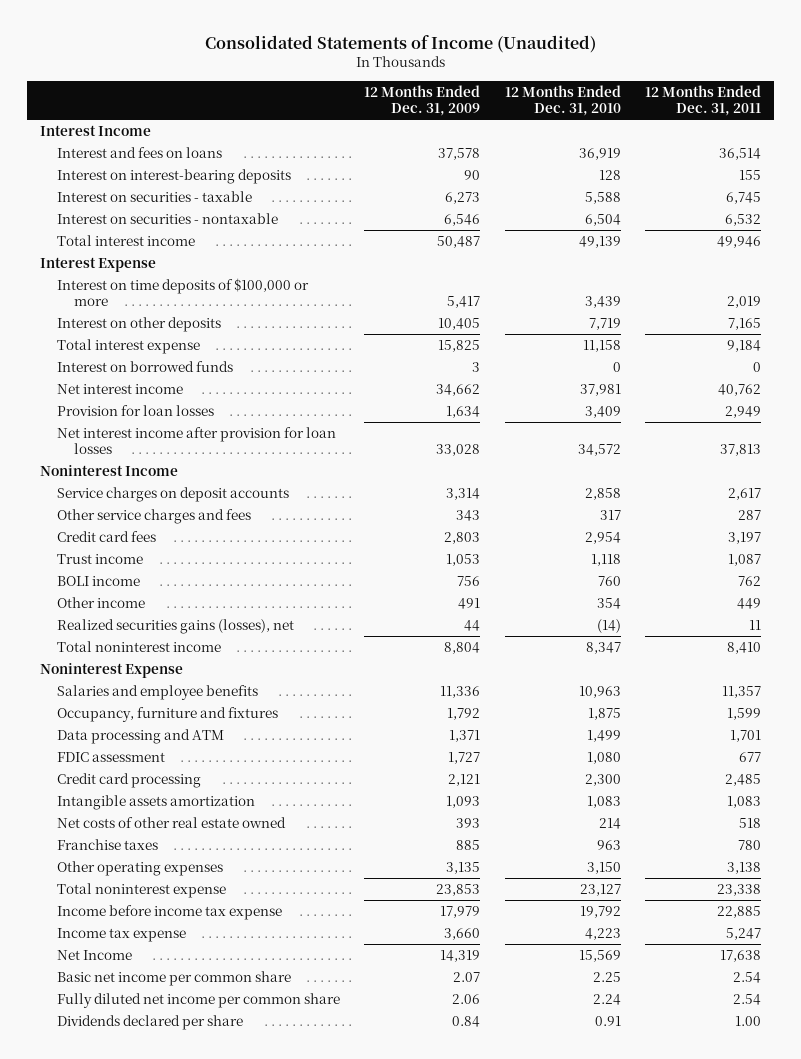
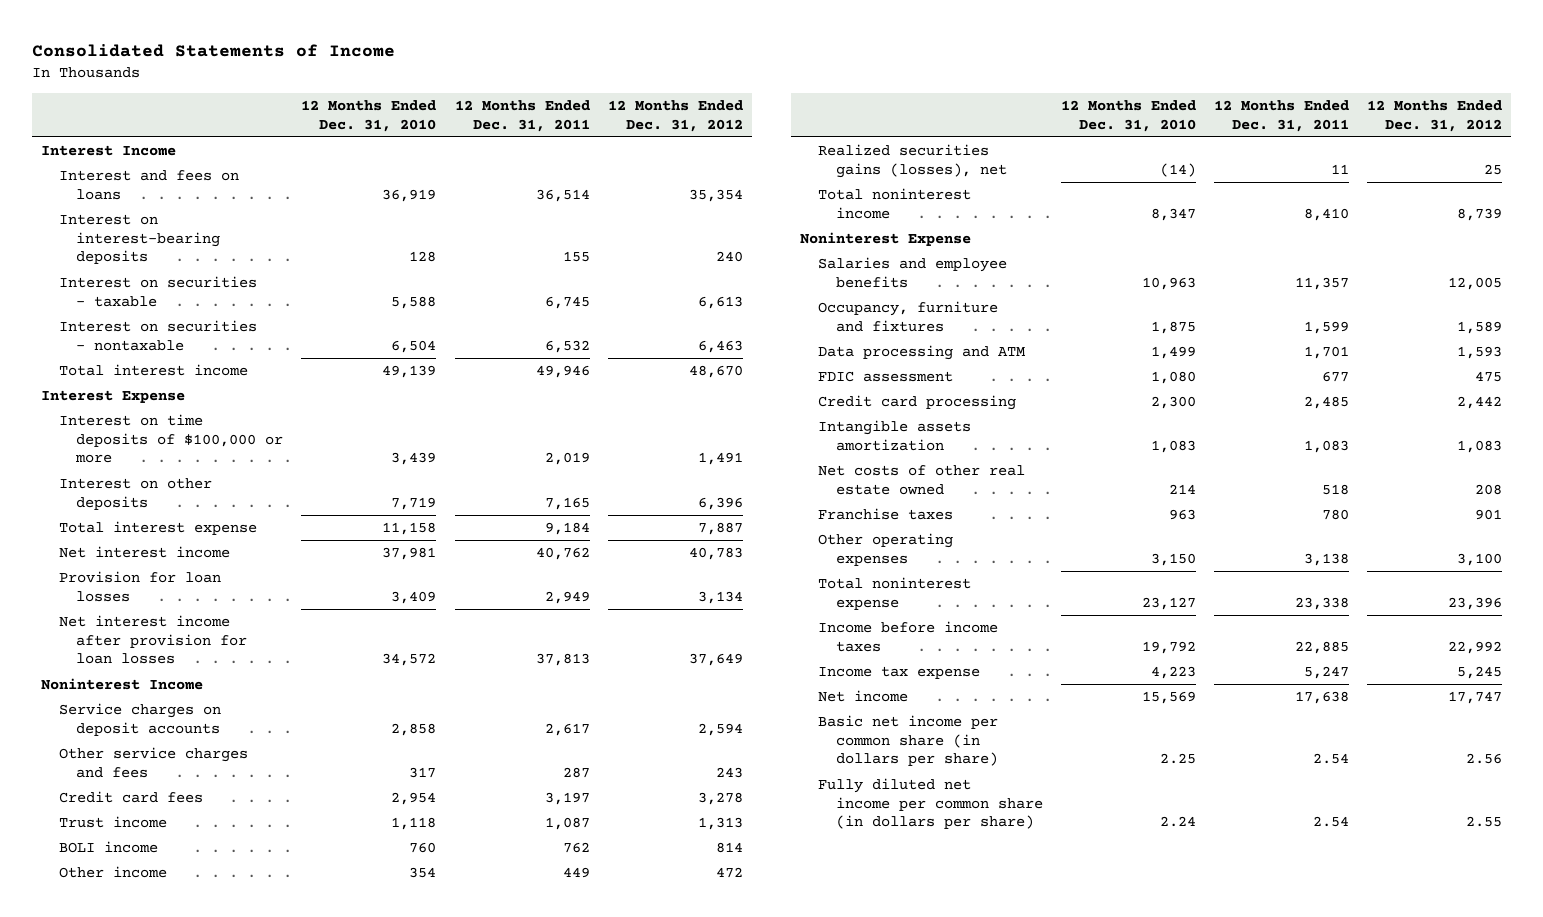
[204,34,596,53] Consolidated Statements of Income (Unaudited) -> [31,44,395,58] Consolidated Statements of Income
[364,85,481,117] 12 Months Ended Dec. 31, 2009 -> none
none -> [607,99,743,132] 12 Months Ended Dec. 31, 2012
[56,361,233,373] Interest on borrowed funds -> none
[56,905,282,921] Income before income tax expense -> [817,621,998,652] Income before income taxes
[56,1015,243,1031] Dividends declared per share -> none
[56,950,132,961] Net Income -> [817,690,908,703] Net income
[56,971,291,987] Basic net income per common share -> [817,715,998,767] Basic net income per common share (in dollars per share)
[56,993,340,1009] Fully diluted net income per common share -> [817,778,1043,830] Fully diluted net income per common share (in dollars per share)

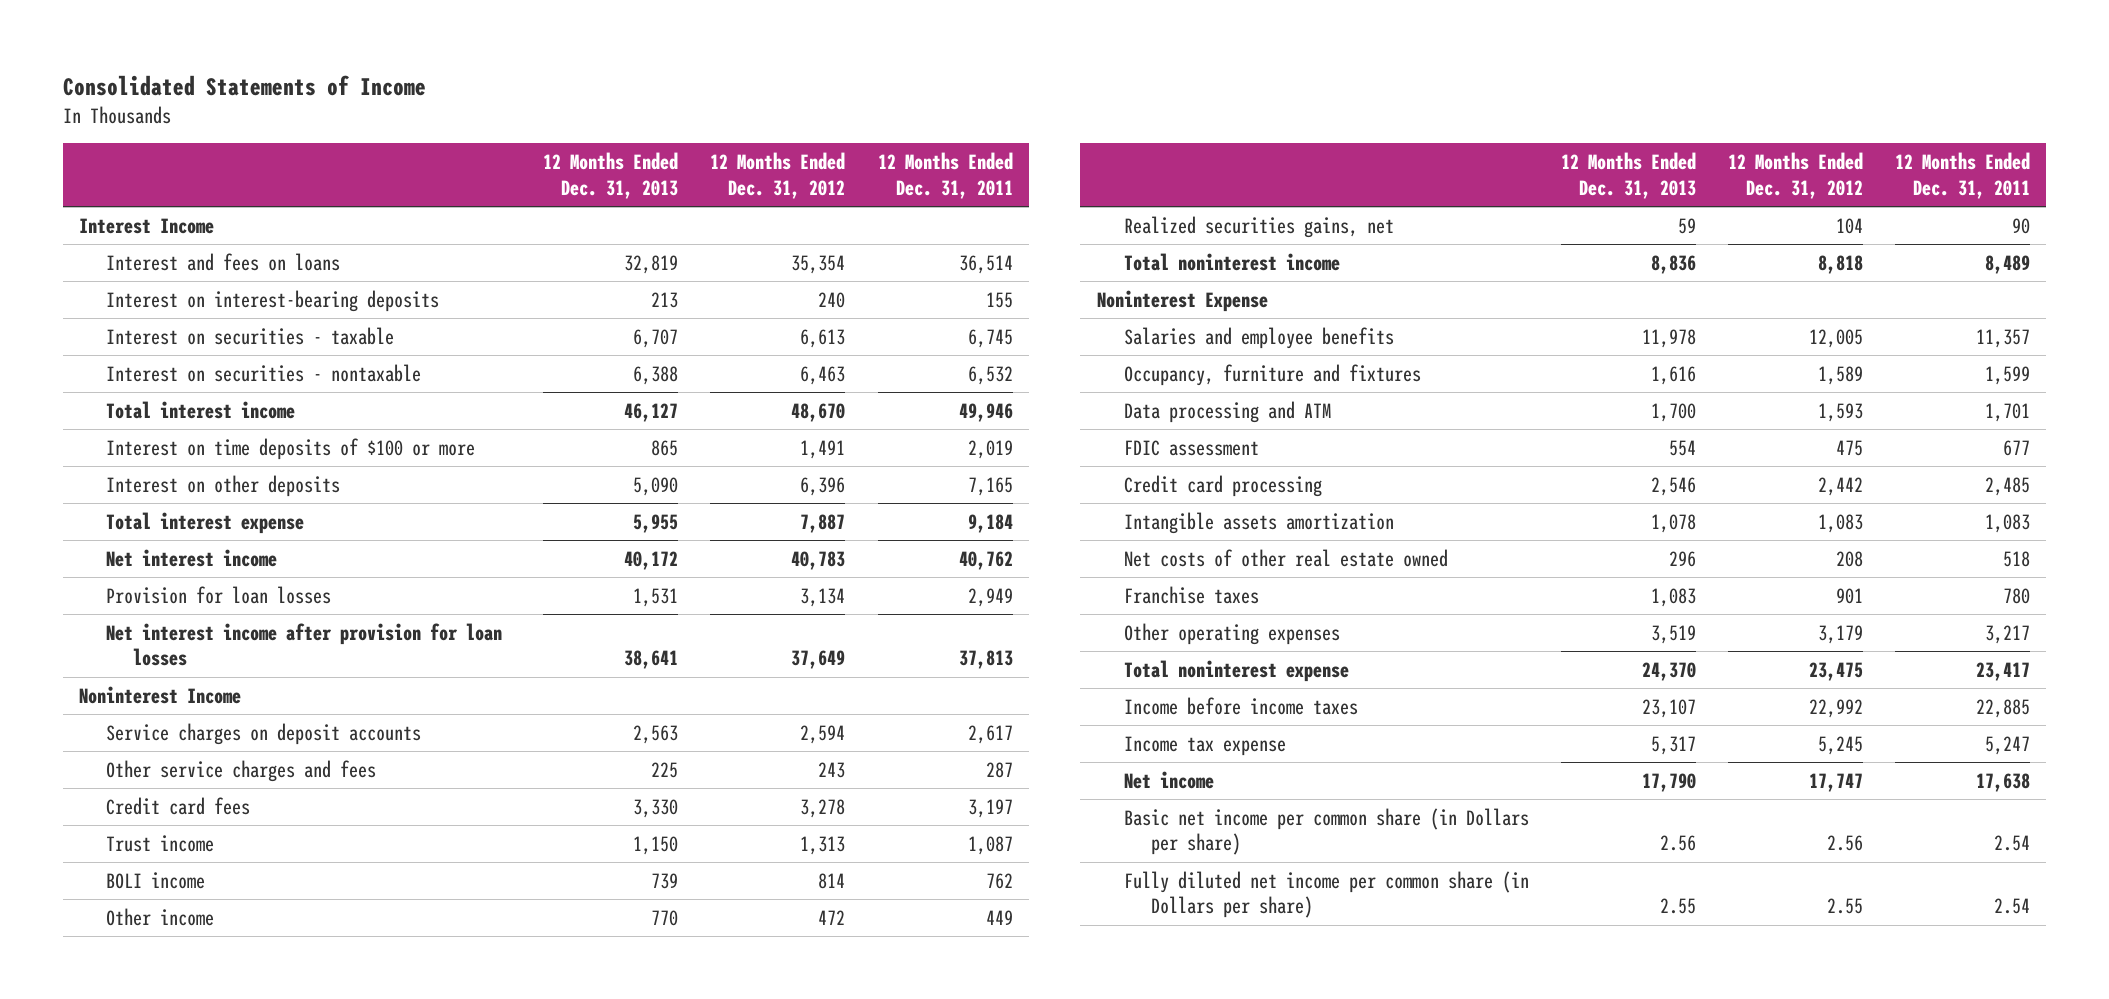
[301,99,437,132] 12 Months Ended Dec. 31, 2010 -> none
none -> [543,152,679,199] 12 Months Ended Dec. 31, 2013
[40,390,185,404] Interest Expense -> none
[58,414,284,464] Interest on time deposits of $100,000 or more -> [106,437,476,460] Interest on time deposits of $100 or more
[817,144,1007,178] Realized securities gains (losses), net -> [1123,215,1394,238] Realized securities gains, net
[1331,163,1350,174] 11 -> [2012,217,2031,234] 90
[1484,163,1503,175] 25 -> [1836,217,1864,234] 104
[1304,207,1350,221] 8,410 -> [1985,254,2031,274] 8,489
[1457,207,1503,221] 8,739 -> [1818,254,1864,274] 8,818
[1304,552,1350,566] 3,138 -> [1985,624,2031,644] 3,217
[1457,552,1503,566] 3,100 -> [1818,624,1864,644] 3,179
[1295,596,1350,610] 23,338 -> [1976,661,2031,681] 23,417
[1448,596,1503,610] 23,396 -> [1809,661,1864,681] 23,475
[817,715,998,767] Basic net income per common share (in dollars per share) -> [1123,807,1529,856] Basic net income per common share (in Dollars per share)
[817,778,1043,830] Fully diluted net income per common share (in dollars per share) -> [1123,870,1529,919] Fully diluted net income per common share (in Dollars per share)

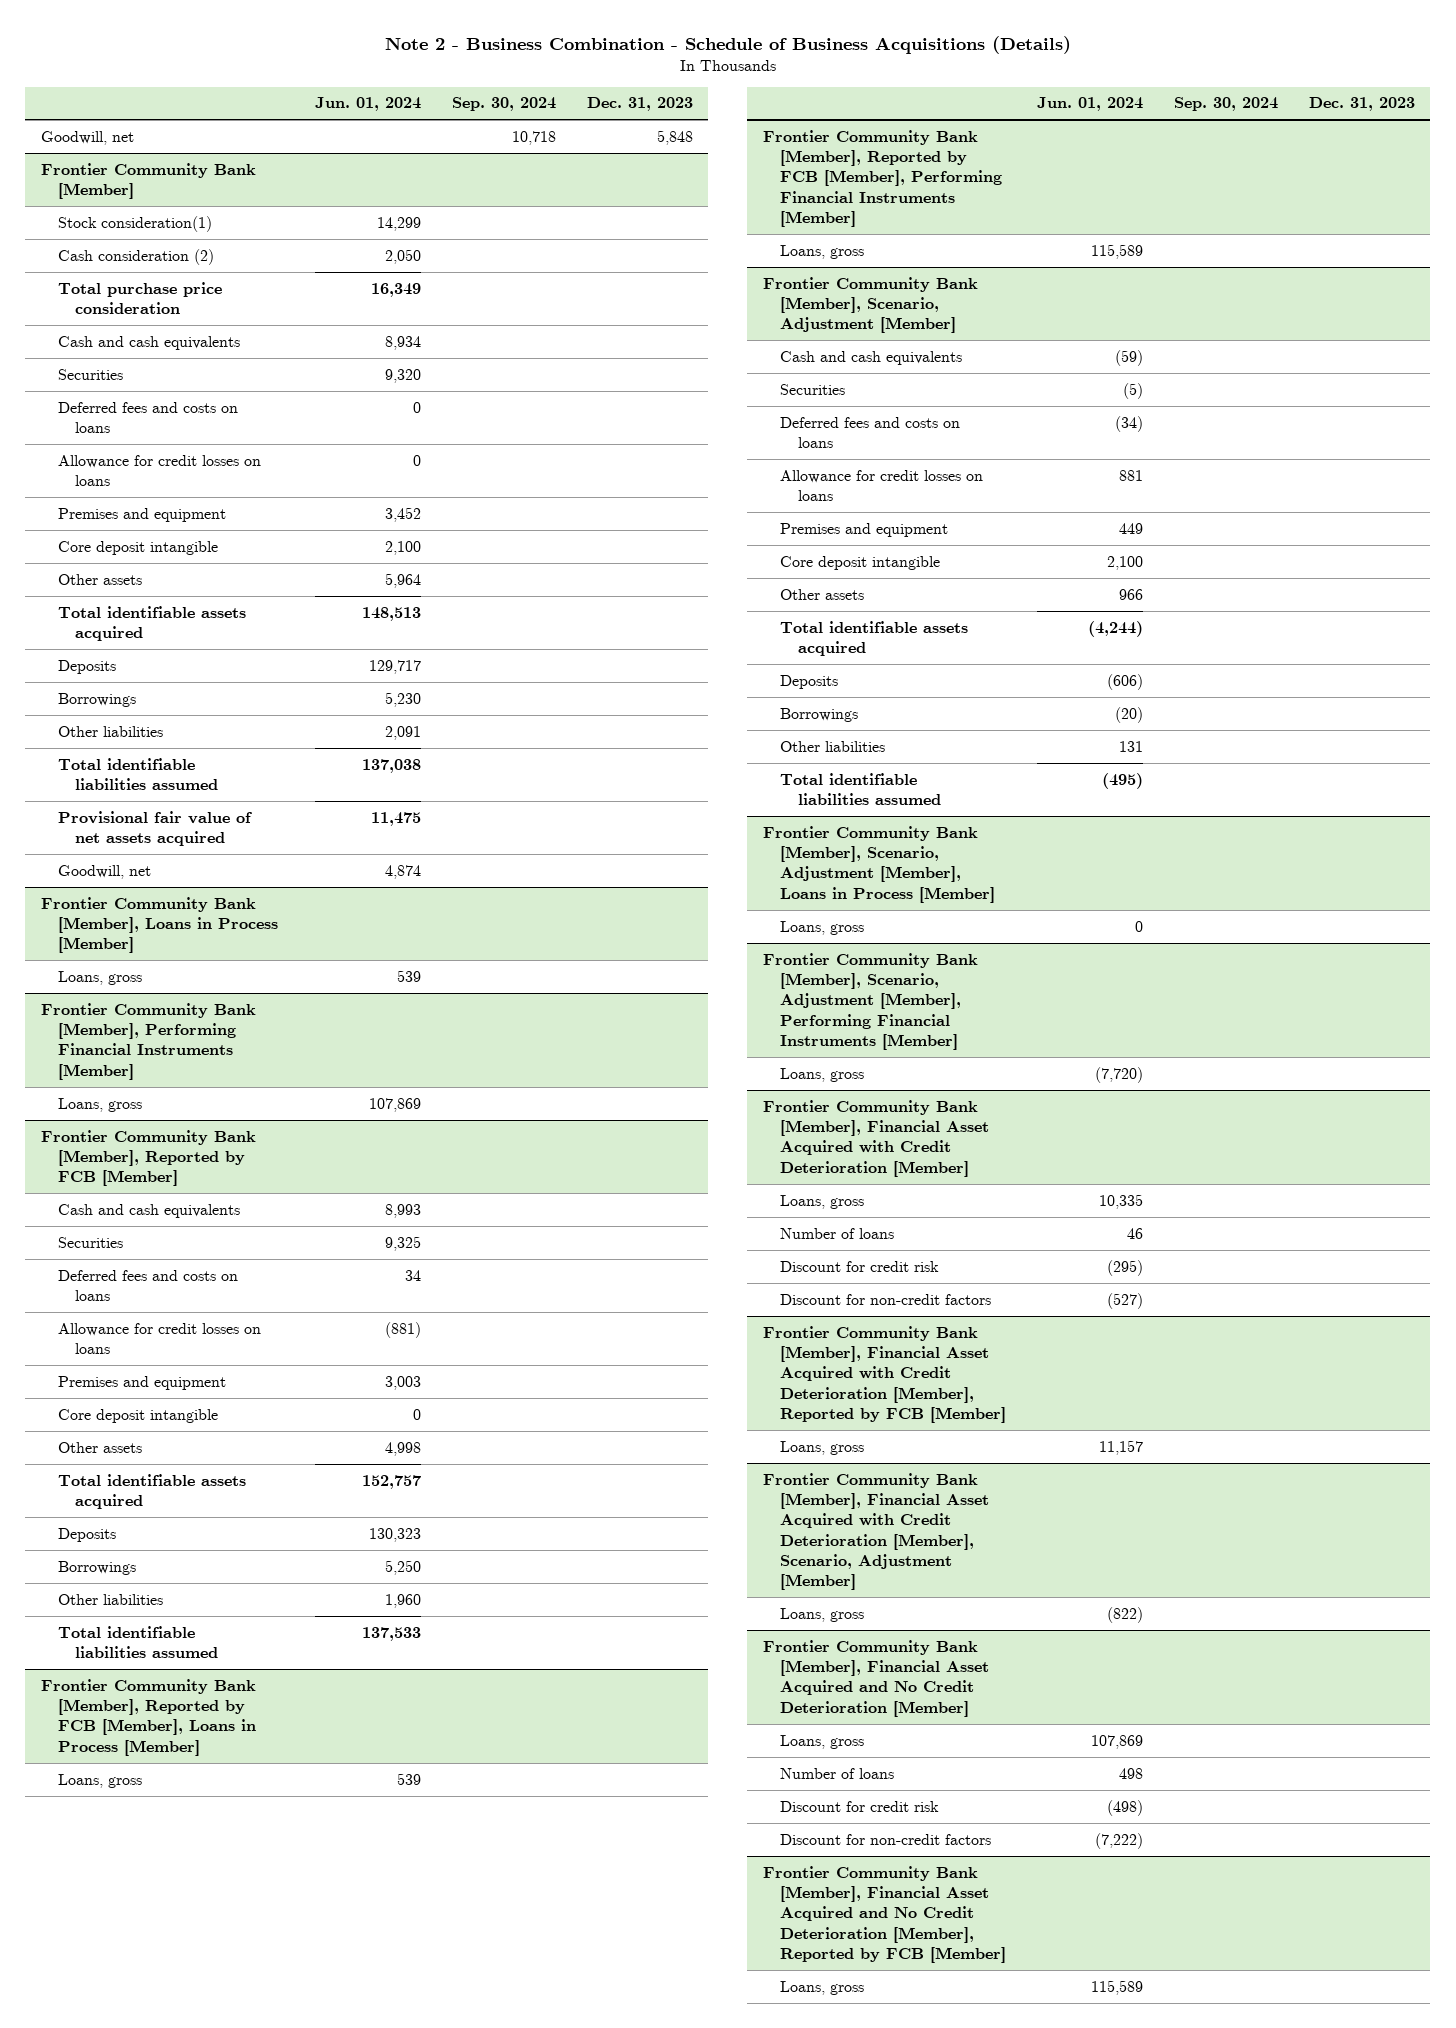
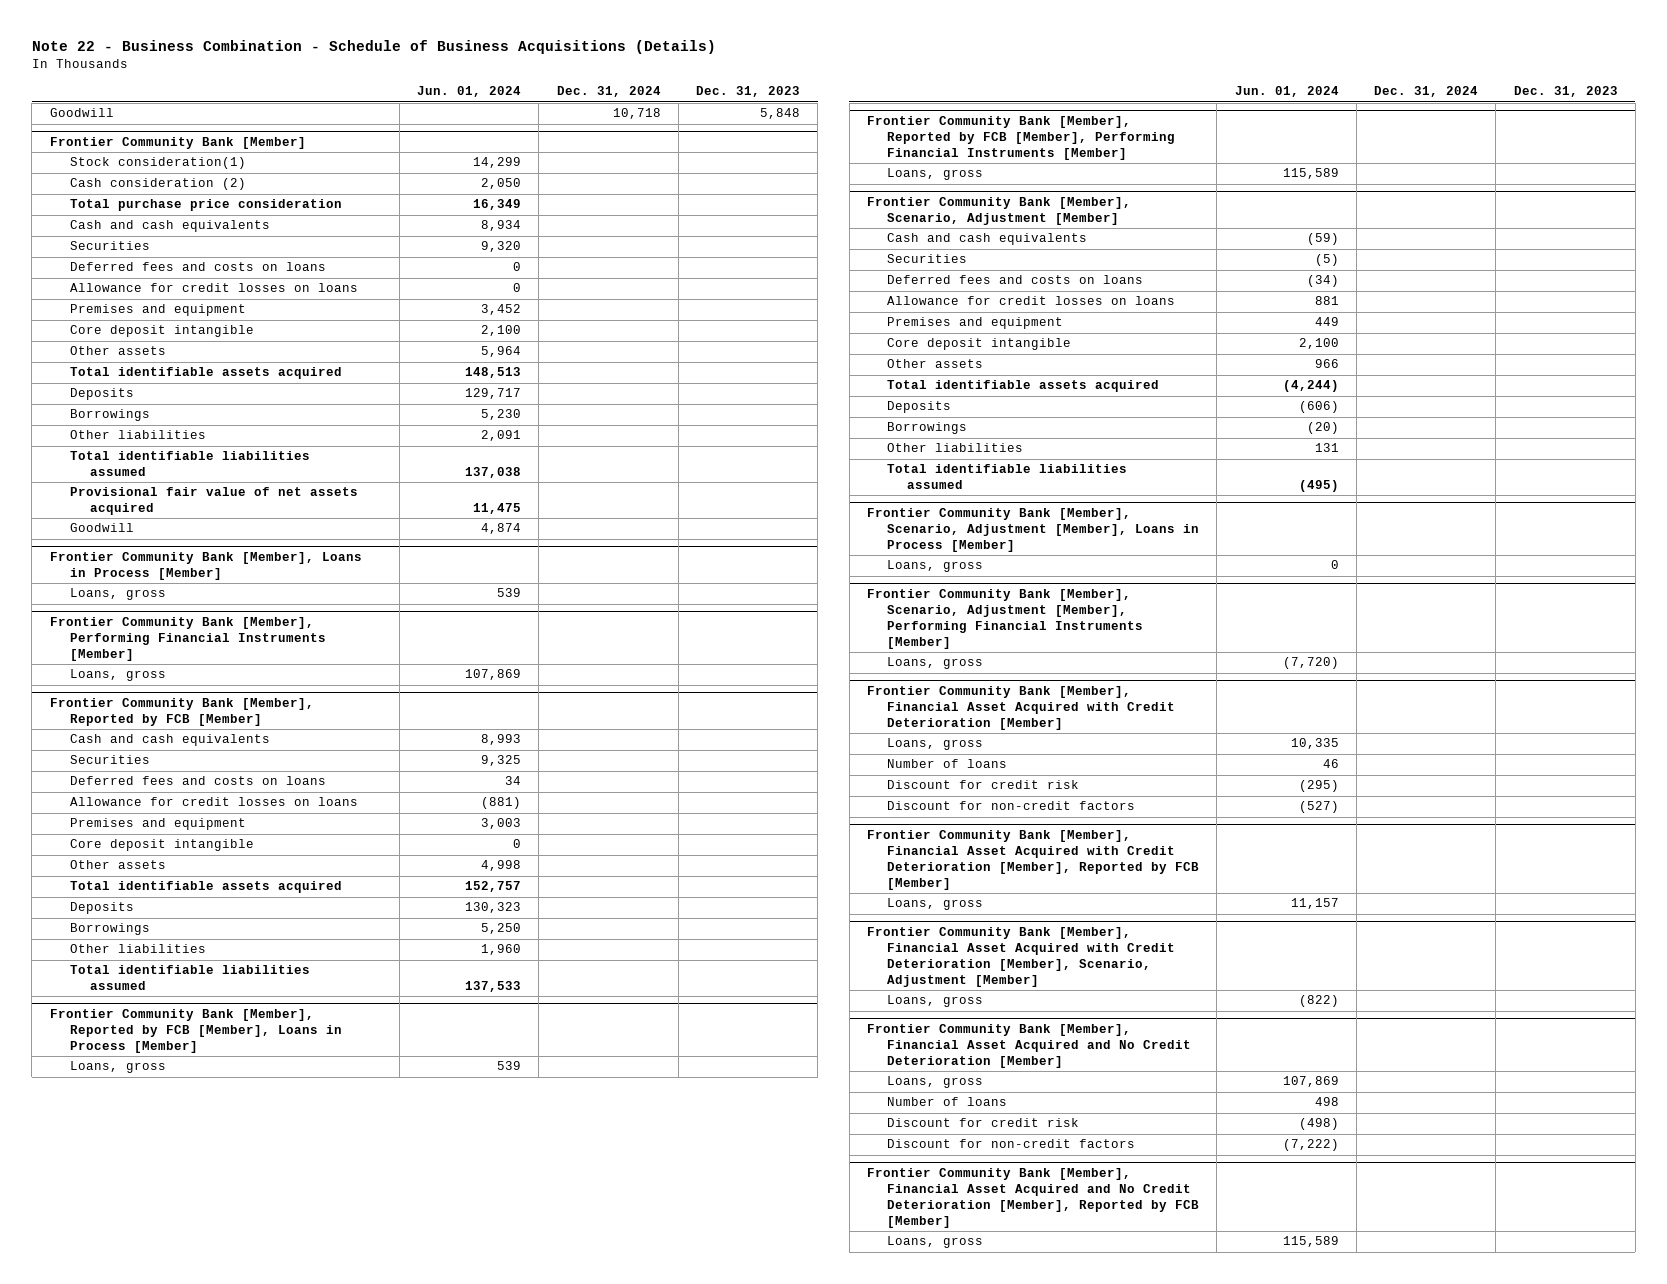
[384,35,1071,54] Note 2 - Business Combination - Schedule of Business Acquisitions (Details) -> [31,40,716,55] Note 22 - Business Combination - Schedule of Business Acquisitions (Details)
[451,97,556,112] Sep. 30, 2024 -> none
none -> [556,86,661,98] Dec. 31, 2024
[40,130,134,145] Goodwill, net -> [49,108,114,118] Goodwill
[57,864,151,879] Goodwill, net -> [69,523,134,533] Goodwill

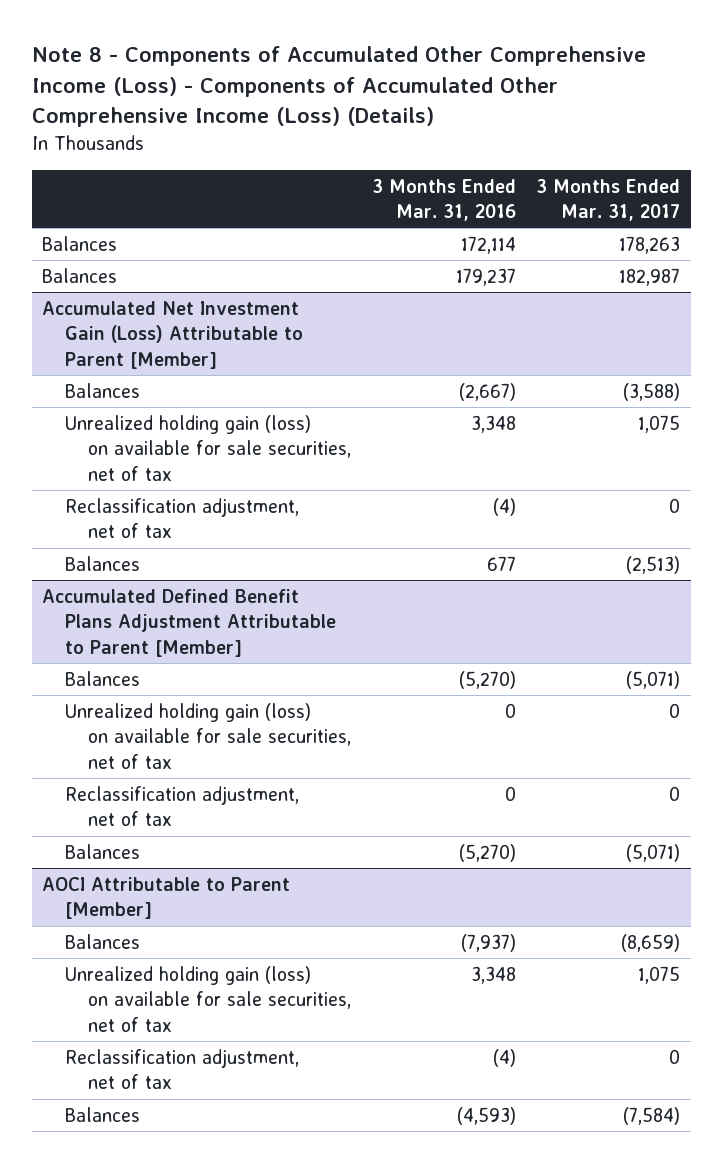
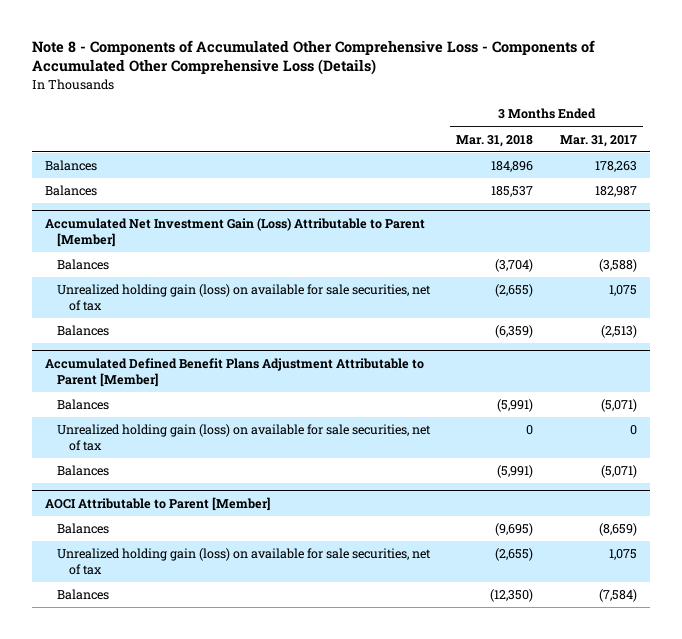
[31,46,646,128] Note 8 - Components of Accumulated Other Comprehensive Income (Loss) - Components of Accumulated Other Comprehensive Income (Loss) (Details) -> [32,39,596,76] Note 8 - Components of Accumulated Other Comprehensive Loss - Components of Accumulated Other Comprehensive Loss (Details)
[371,178,516,222] 3 Months Ended Mar. 31, 2016 -> none
none -> [456,134,534,147] Mar. 31, 2018
[64,497,299,539] Reclassification adjustment, net of tax -> none
[64,785,299,827] Reclassification adjustment, net of tax -> none
[64,1048,299,1090] Reclassification adjustment, net of tax -> none

